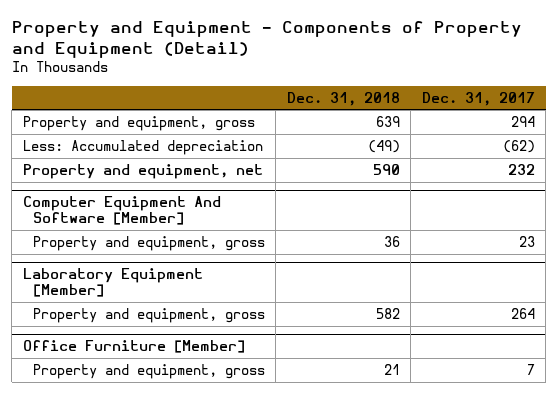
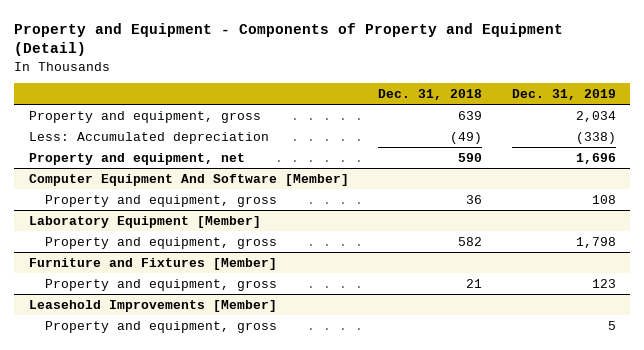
[421,91,535,106] Dec. 31, 2017 -> none
none -> [511,89,616,101] Dec. 31, 2019
[22,340,245,354] Office Furniture [Member] -> [28,257,277,270] Furniture and Fixtures [Member]
none -> [28,299,277,312] Leasehold Improvements [Member]
none -> [45,320,278,333] Property and equipment, gross

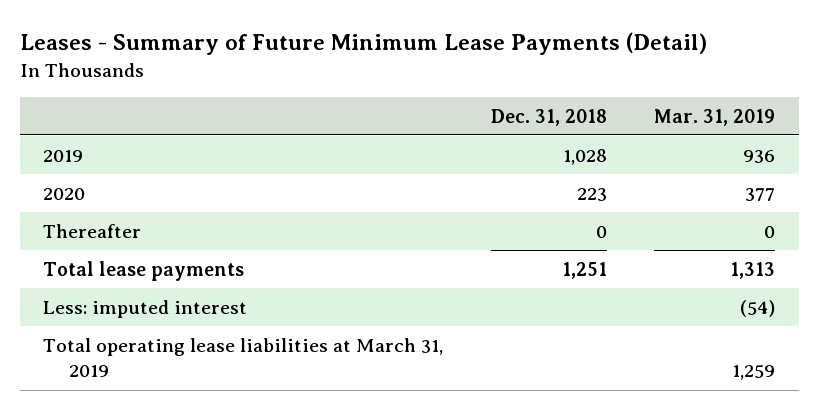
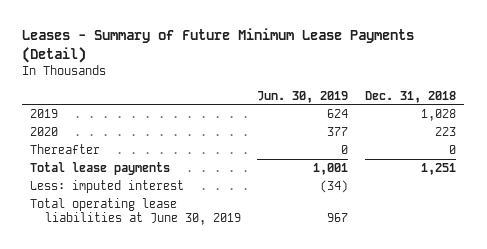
[653,108,775,126] Mar. 31, 2019 -> none
none -> [257,90,349,103] Jun. 30, 2019
[43,337,444,378] Total operating lease liabilities at March 31, 2019 -> [30,197,241,226] Total operating lease liabilities at June 30, 2019

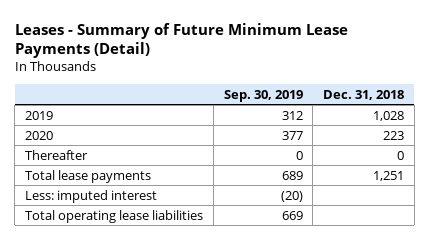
[257,90,349,103] Jun. 30, 2019 -> none
none -> [223,89,303,102] Sep. 30, 2019
[30,197,241,226] Total operating lease liabilities at June 30, 2019 -> [25,209,204,223] Total operating lease liabilities

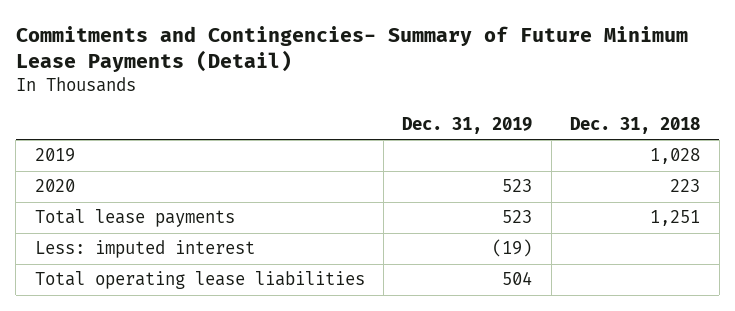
[14,22,348,59] Leases - Summary of Future Minimum Lease Payments (Detail) -> [15,26,688,73] Commitments and Contingencies- Summary of Future Minimum Lease Payments (Detail)
[223,89,303,102] Sep. 30, 2019 -> none
none -> [402,116,533,134] Dec. 31, 2019
[25,149,89,160] Thereafter -> none

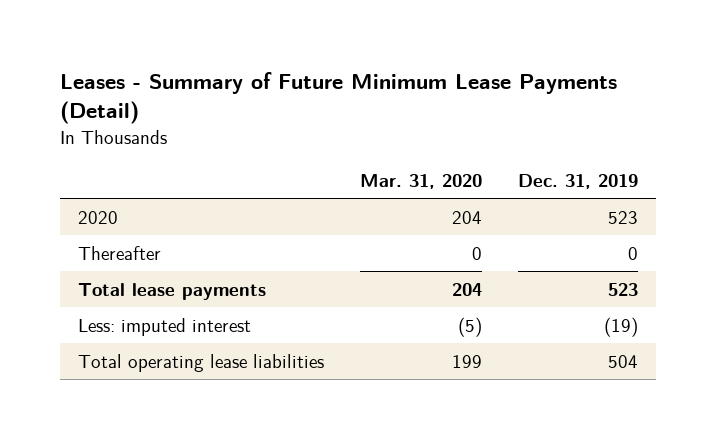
[15,26,688,73] Commitments and Contingencies- Summary of Future Minimum Lease Payments (Detail) -> [60,72,618,125] Leases - Summary of Future Minimum Lease Payments (Detail)
[570,116,701,134] Dec. 31, 2018 -> none
none -> [359,173,482,189] Mar. 31, 2020
[34,148,75,163] 2019 -> none
none -> [78,245,162,260] Thereafter

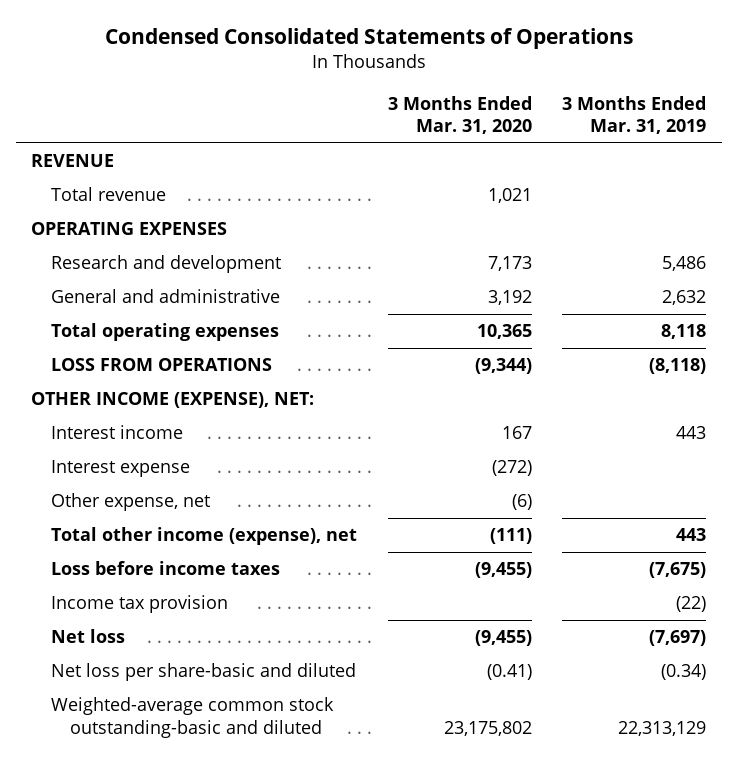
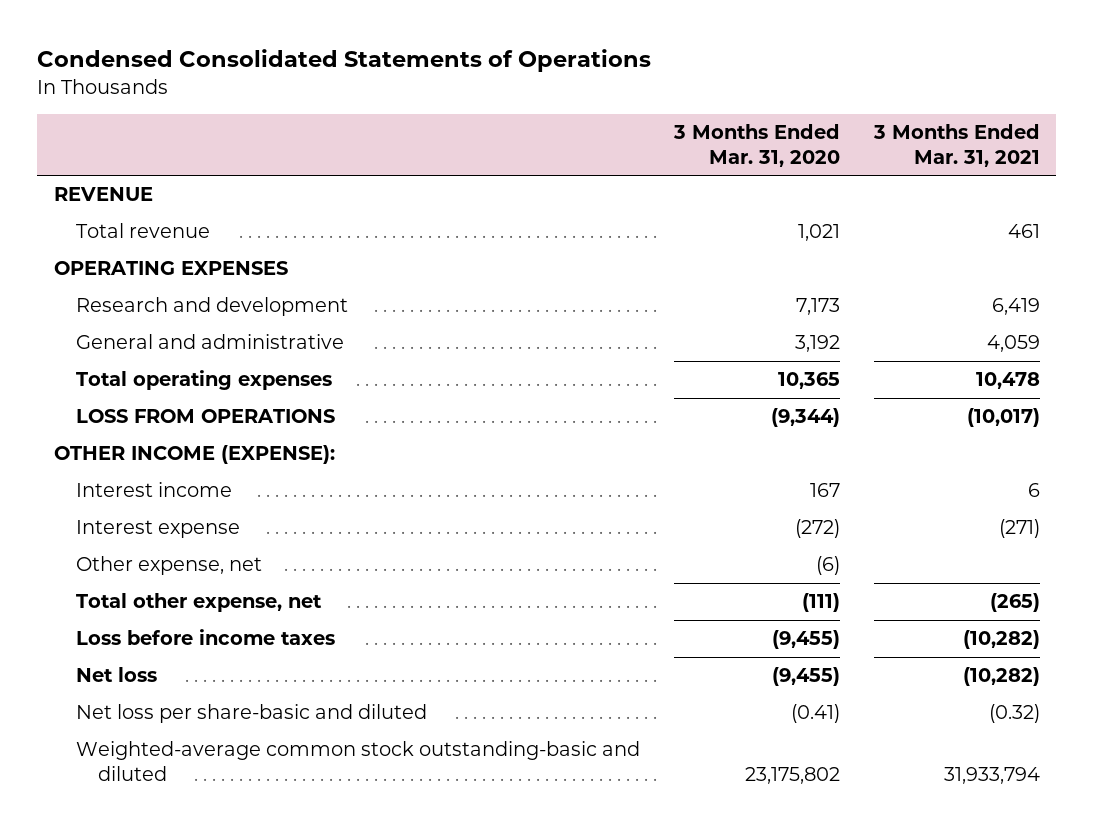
[562,95,707,135] 3 Months Ended Mar. 31, 2019 -> none
none -> [872,124,1040,167] 3 Months Ended Mar. 31, 2021
[30,392,314,409] OTHER INCOME (EXPENSE), NET: -> [53,445,335,465] OTHER INCOME (EXPENSE):
[50,527,357,546] Total other income (expense), net -> [75,593,322,613] Total other expense, net
[50,595,228,614] Income tax provision -> none

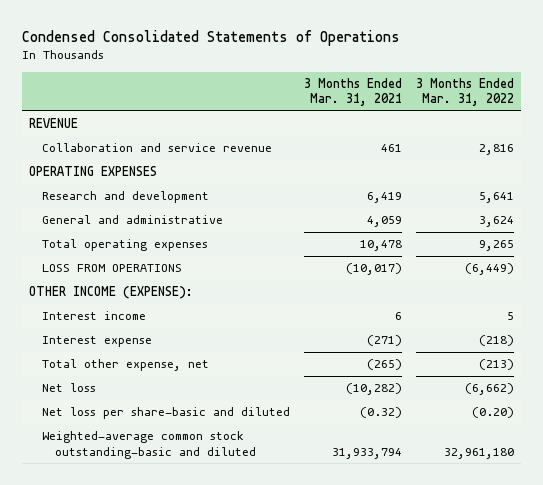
[672,124,840,167] 3 Months Ended Mar. 31, 2020 -> none
none -> [416,77,515,107] 3 Months Ended Mar. 31, 2022
[75,223,210,239] Total revenue -> [42,143,273,153] Collaboration and service revenue
[75,556,262,576] Other expense, net -> none
[75,629,335,646] Loss before income taxes -> none

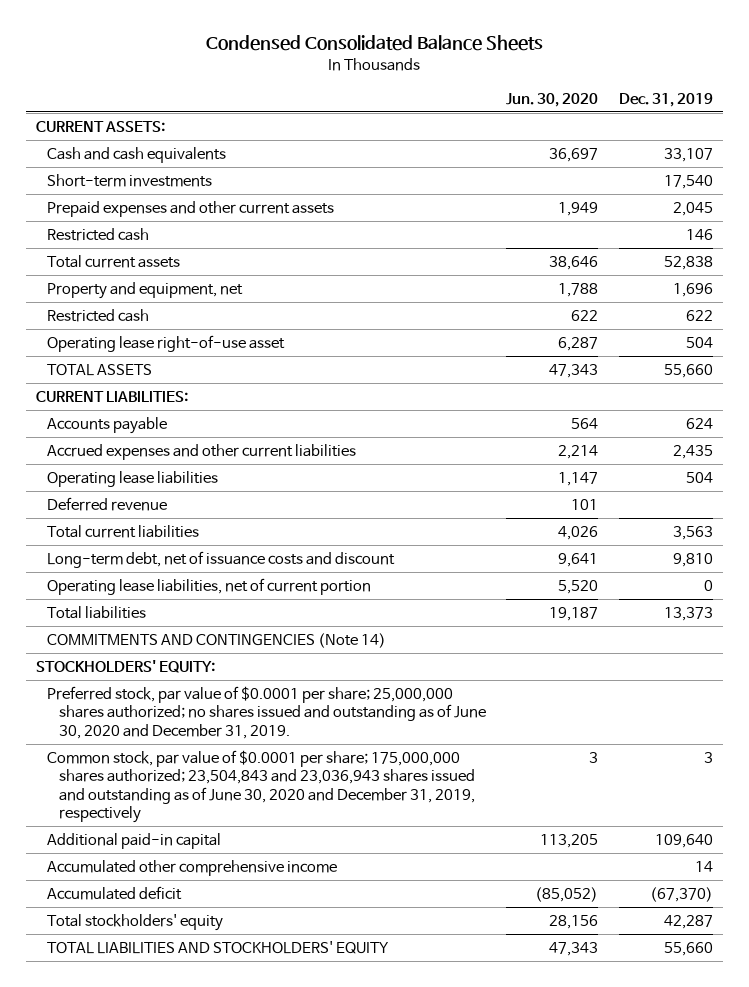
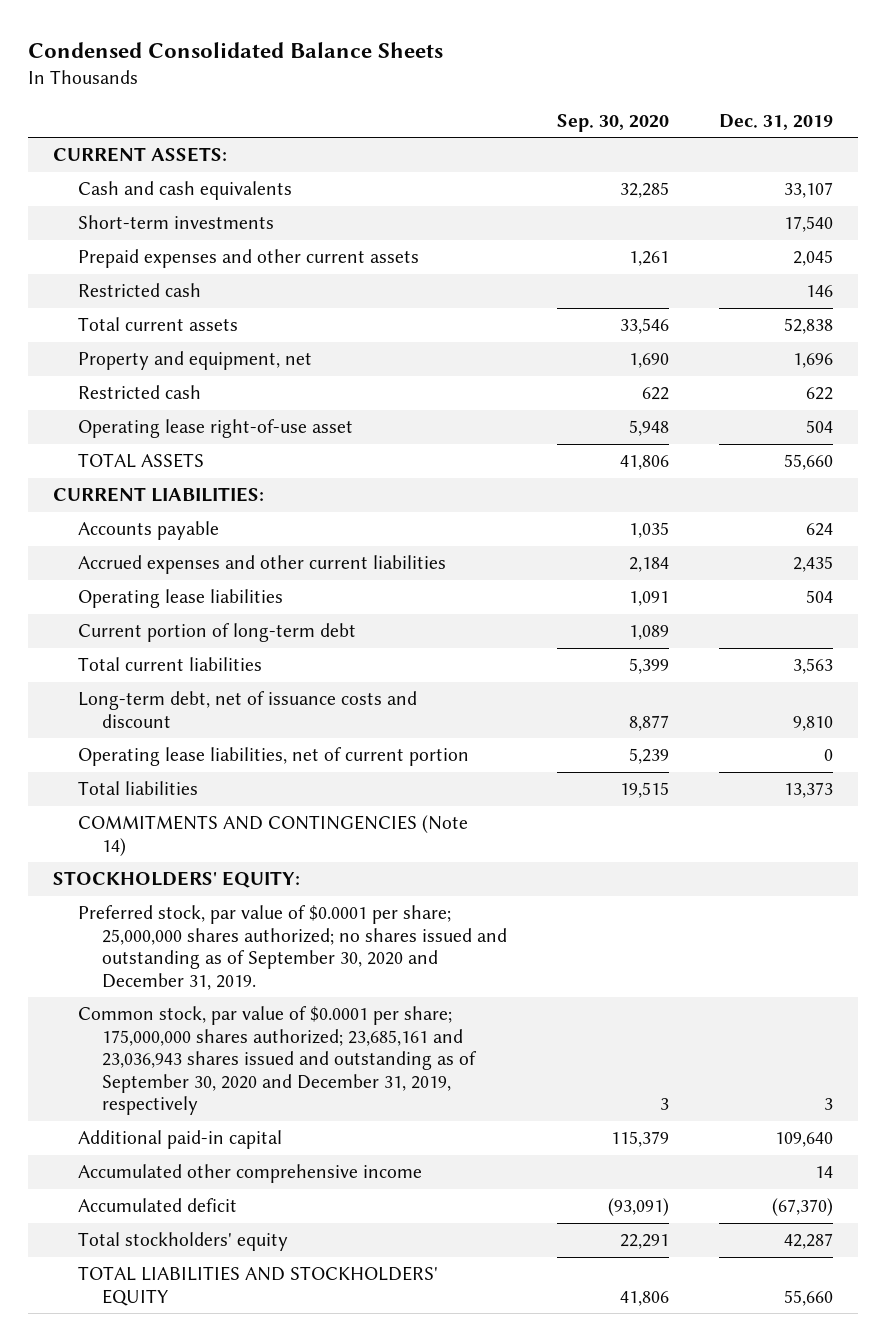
[506,92,599,107] Jun. 30, 2020 -> none
none -> [557,114,670,133] Sep. 30, 2020
[47,496,168,511] Deferred revenue -> none
none -> [77,623,356,643] Current portion of long-term debt
[47,685,486,739] Preferred stock, par value of $0.0001 per share; 25,000,000 shares authorized; no shares issued and outstanding as of June 30, 2020 and December 31, 2019. -> [77,905,508,990] Preferred stock, par value of $0.0001 per share; 25,000,000 shares authorized; no shares issued and outstanding as of September 30, 2020 and December 31, 2019.
[47,749,475,824] Common stock, par value of $0.0001 per share; 175,000,000 shares authorized; 23,504,843 and 23,036,943 shares issued and outstanding as of June 30, 2020 and December 31, 2019, respectively -> [77,1006,478,1116] Common stock, par value of $0.0001 per share; 175,000,000 shares authorized; 23,685,161 and 23,036,943 shares issued and outstanding as of September 30, 2020 and December 31, 2019, respectively

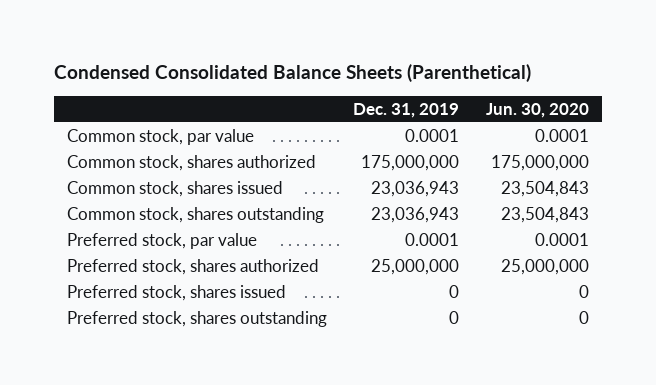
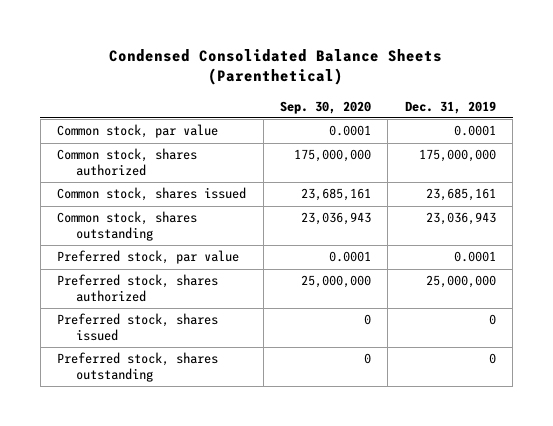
[485,102,589,118] Jun. 30, 2020 -> none
none -> [279,100,371,114] Sep. 30, 2020
[371,181,460,198] 23,036,943 -> [425,188,496,202] 23,685,161

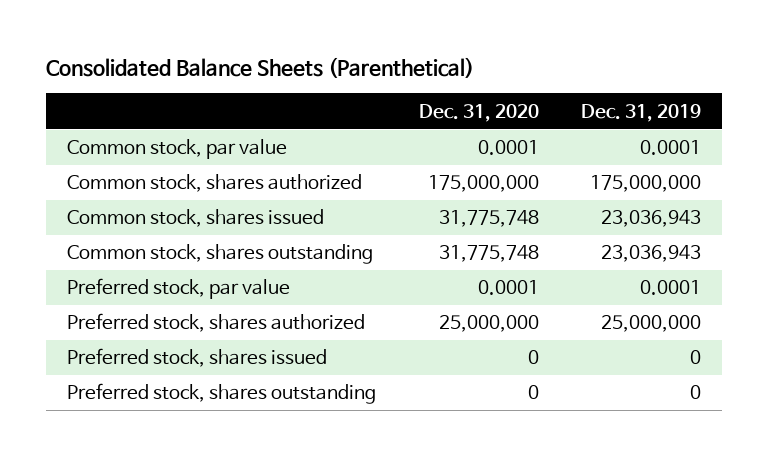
[109,48,443,86] Condensed Consolidated Balance Sheets (Parenthetical) -> [46,56,475,78] Consolidated Balance Sheets (Parenthetical)
[279,100,371,114] Sep. 30, 2020 -> none
none -> [418,103,539,122] Dec. 31, 2020
[425,188,496,202] 23,685,161 -> [600,210,701,228] 23,036,943

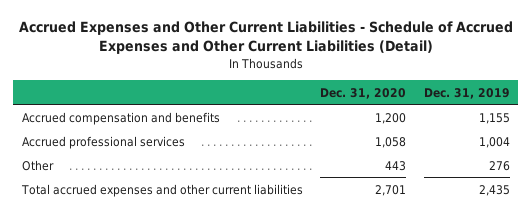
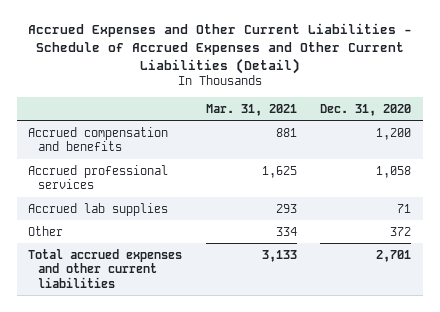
[423,87,510,99] Dec. 31, 2019 -> none
none -> [205,103,297,116] Mar. 31, 2021
none -> [28,202,169,216] Accrued lab supplies
[385,160,407,171] 443 -> [390,226,412,236] 372

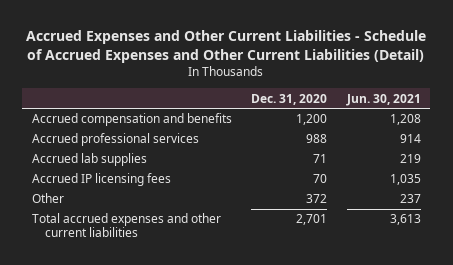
[205,103,297,116] Mar. 31, 2021 -> none
none -> [345,93,421,106] Jun. 30, 2021
[376,165,412,178] 1,058 -> [306,134,328,144] 988
none -> [32,173,172,187] Accrued IP licensing fees

